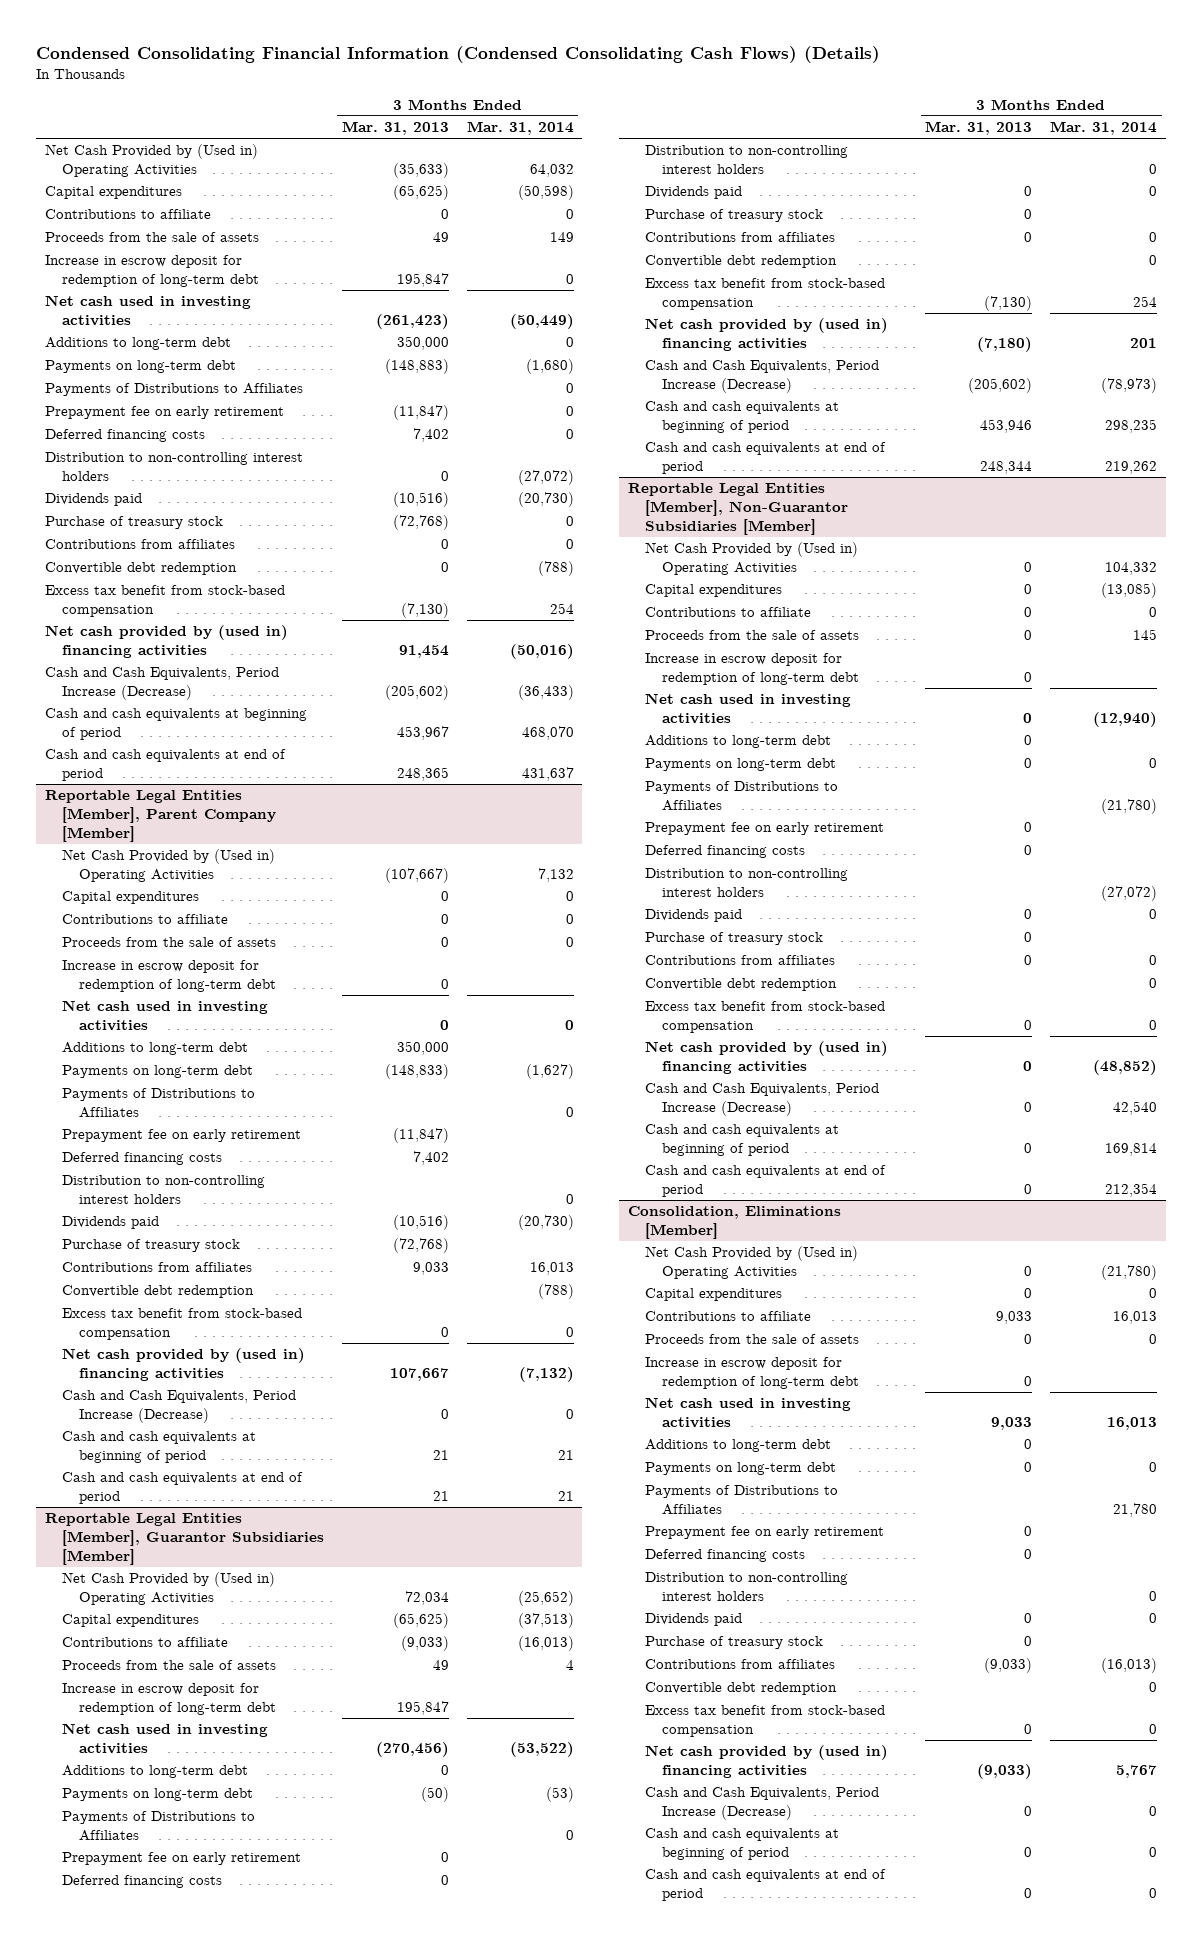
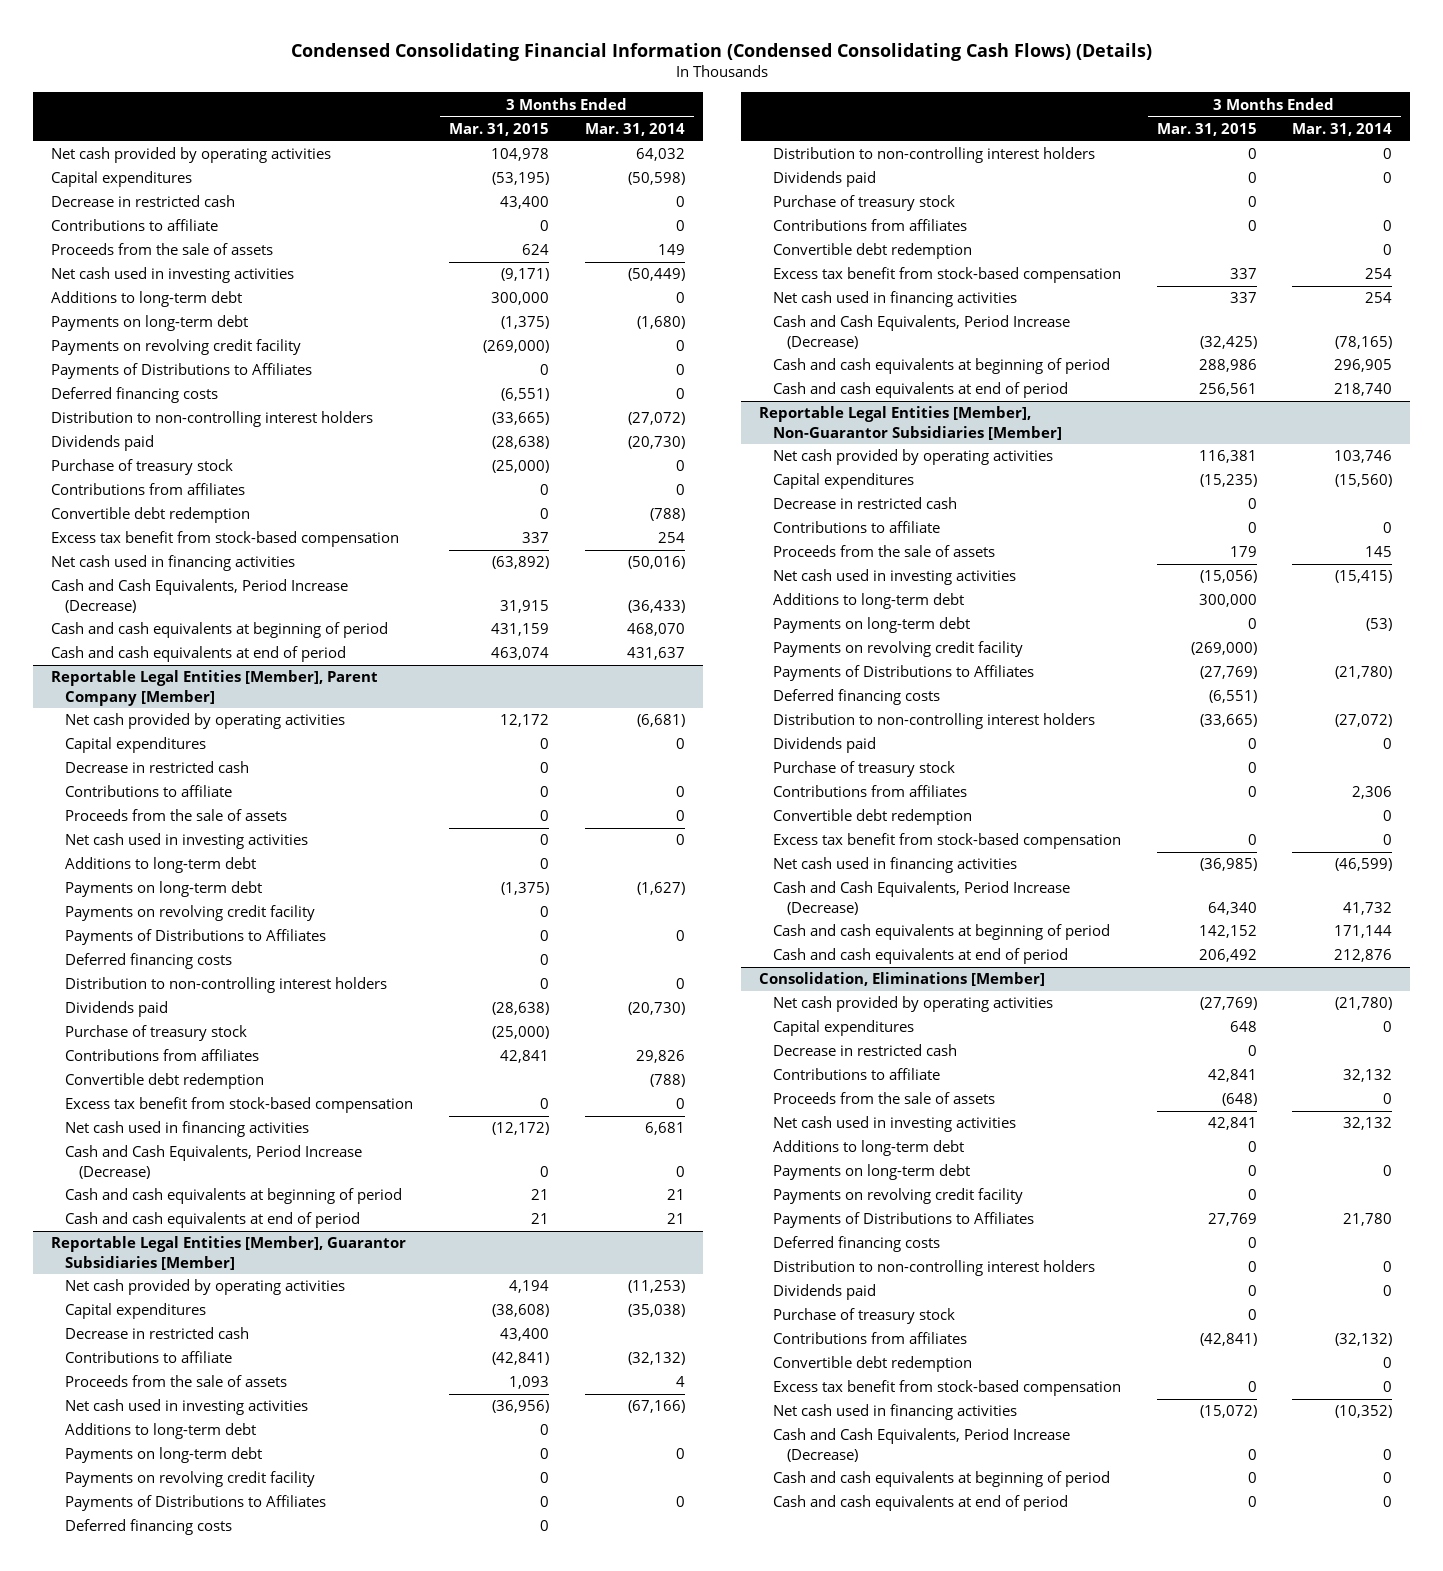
[341,121,449,136] Mar. 31, 2013 -> none
none -> [448,122,549,136] Mar. 31, 2015
[44,144,258,177] Net Cash Provided by (Used in) Operating Activities -> [50,147,331,164] Net cash provided by operating activities
none -> [50,195,235,208] Decrease in restricted cash
[44,255,259,287] Increase in escrow deposit for redemption of long-term debt -> none
none -> [50,339,301,356] Payments on revolving credit facility
[44,406,284,420] Prepayment fee on early retirement -> none
[44,625,288,658] Net cash provided by (used in) financing activities -> [50,555,295,572] Net cash used in financing activities
[61,849,275,882] Net Cash Provided by (Used in) Operating Activities -> [65,713,346,730] Net cash provided by operating activities
[537,867,574,882] 7,132 -> [636,714,685,728] (6,681)
none -> [65,761,250,774] Decrease in restricted cash
[61,960,276,992] Increase in escrow deposit for redemption of long-term debt -> none
none -> [65,905,316,922] Payments on revolving credit facility
[61,1129,301,1143] Prepayment fee on early retirement -> none
[529,1262,574,1276] 16,013 -> [635,1050,685,1064] 29,826
[61,1348,305,1381] Net cash provided by (used in) financing activities -> [65,1121,310,1138] Net cash used in financing activities
[518,1366,574,1382] (7,132) -> [644,1122,685,1136] 6,681
[61,1572,275,1605] Net Cash Provided by (Used in) Operating Activities -> [65,1279,346,1296] Net cash provided by operating activities
[517,1590,574,1606] (25,652) -> [627,1280,685,1294] (11,253)
[517,1613,574,1629] (37,513) -> [627,1304,685,1318] (35,038)
none -> [65,1327,250,1340] Decrease in restricted cash
[517,1636,574,1652] (16,013) -> [627,1352,685,1366] (32,132)
[61,1683,276,1715] Increase in escrow deposit for redemption of long-term debt -> none
[509,1741,574,1757] (53,522) -> [627,1400,685,1414] (67,166)
[545,1787,574,1803] (53) -> [675,1448,685,1460] 0
none -> [65,1471,316,1488] Payments on revolving credit facility
[61,1852,301,1866] Prepayment fee on early retirement -> none
[645,318,889,351] Net cash provided by (used in) financing activities -> [772,291,1017,308] Net cash used in financing activities
[1130,337,1158,348] 201 -> [1365,292,1393,304] 254
[1101,377,1158,393] (78,973) -> [1335,335,1393,349] (78,165)
[1105,418,1158,433] 298,235 -> [1334,359,1393,373] 296,905
[1105,460,1158,474] 219,262 -> [1334,383,1393,397] 218,740
[645,542,859,575] Net Cash Provided by (Used in) Operating Activities -> [772,449,1053,466] Net cash provided by operating activities
[1105,561,1158,575] 104,332 -> [1334,450,1393,464] 103,746
[1101,583,1158,599] (13,085) -> [1335,474,1393,488] (15,560)
none -> [772,497,957,510] Decrease in restricted cash
[645,653,860,685] Increase in escrow deposit for redemption of long-term debt -> none
[1093,711,1158,727] (12,940) -> [1335,570,1393,584] (15,415)
[1149,758,1158,769] 0 -> [1366,618,1393,632] (53)
none -> [772,641,1023,658] Payments on revolving credit facility
[645,822,885,836] Prepayment fee on early retirement -> none
[1149,955,1158,966] 0 -> [1352,786,1393,800] 2,306
[645,1041,889,1074] Net cash provided by (used in) financing activities -> [772,857,1017,874] Net cash used in financing activities
[1093,1059,1158,1075] (48,852) -> [1335,858,1393,872] (46,599)
[1113,1100,1158,1115] 42,540 -> [1343,901,1393,915] 41,732
[1105,1142,1158,1156] 169,814 -> [1334,925,1393,939] 171,144
[1105,1182,1158,1197] 212,354 -> [1334,949,1393,963] 212,876
[645,1246,859,1279] Net Cash Provided by (Used in) Operating Activities -> [772,996,1053,1013] Net cash provided by operating activities
none -> [772,1044,957,1057] Decrease in restricted cash
[1113,1311,1158,1325] 16,013 -> [1343,1069,1393,1083] 32,132
[645,1357,860,1389] Increase in escrow deposit for redemption of long-term debt -> none
[1107,1416,1158,1430] 16,013 -> [1343,1117,1393,1131] 32,132
none -> [772,1188,1023,1205] Payments on revolving credit facility
[645,1526,885,1540] Prepayment fee on early retirement -> none
[1101,1658,1158,1674] (16,013) -> [1335,1333,1393,1347] (32,132)
[645,1745,889,1778] Net cash provided by (used in) financing activities -> [772,1404,1017,1421] Net cash used in financing activities
[1116,1764,1158,1778] 5,767 -> [1335,1405,1393,1419] (10,352)

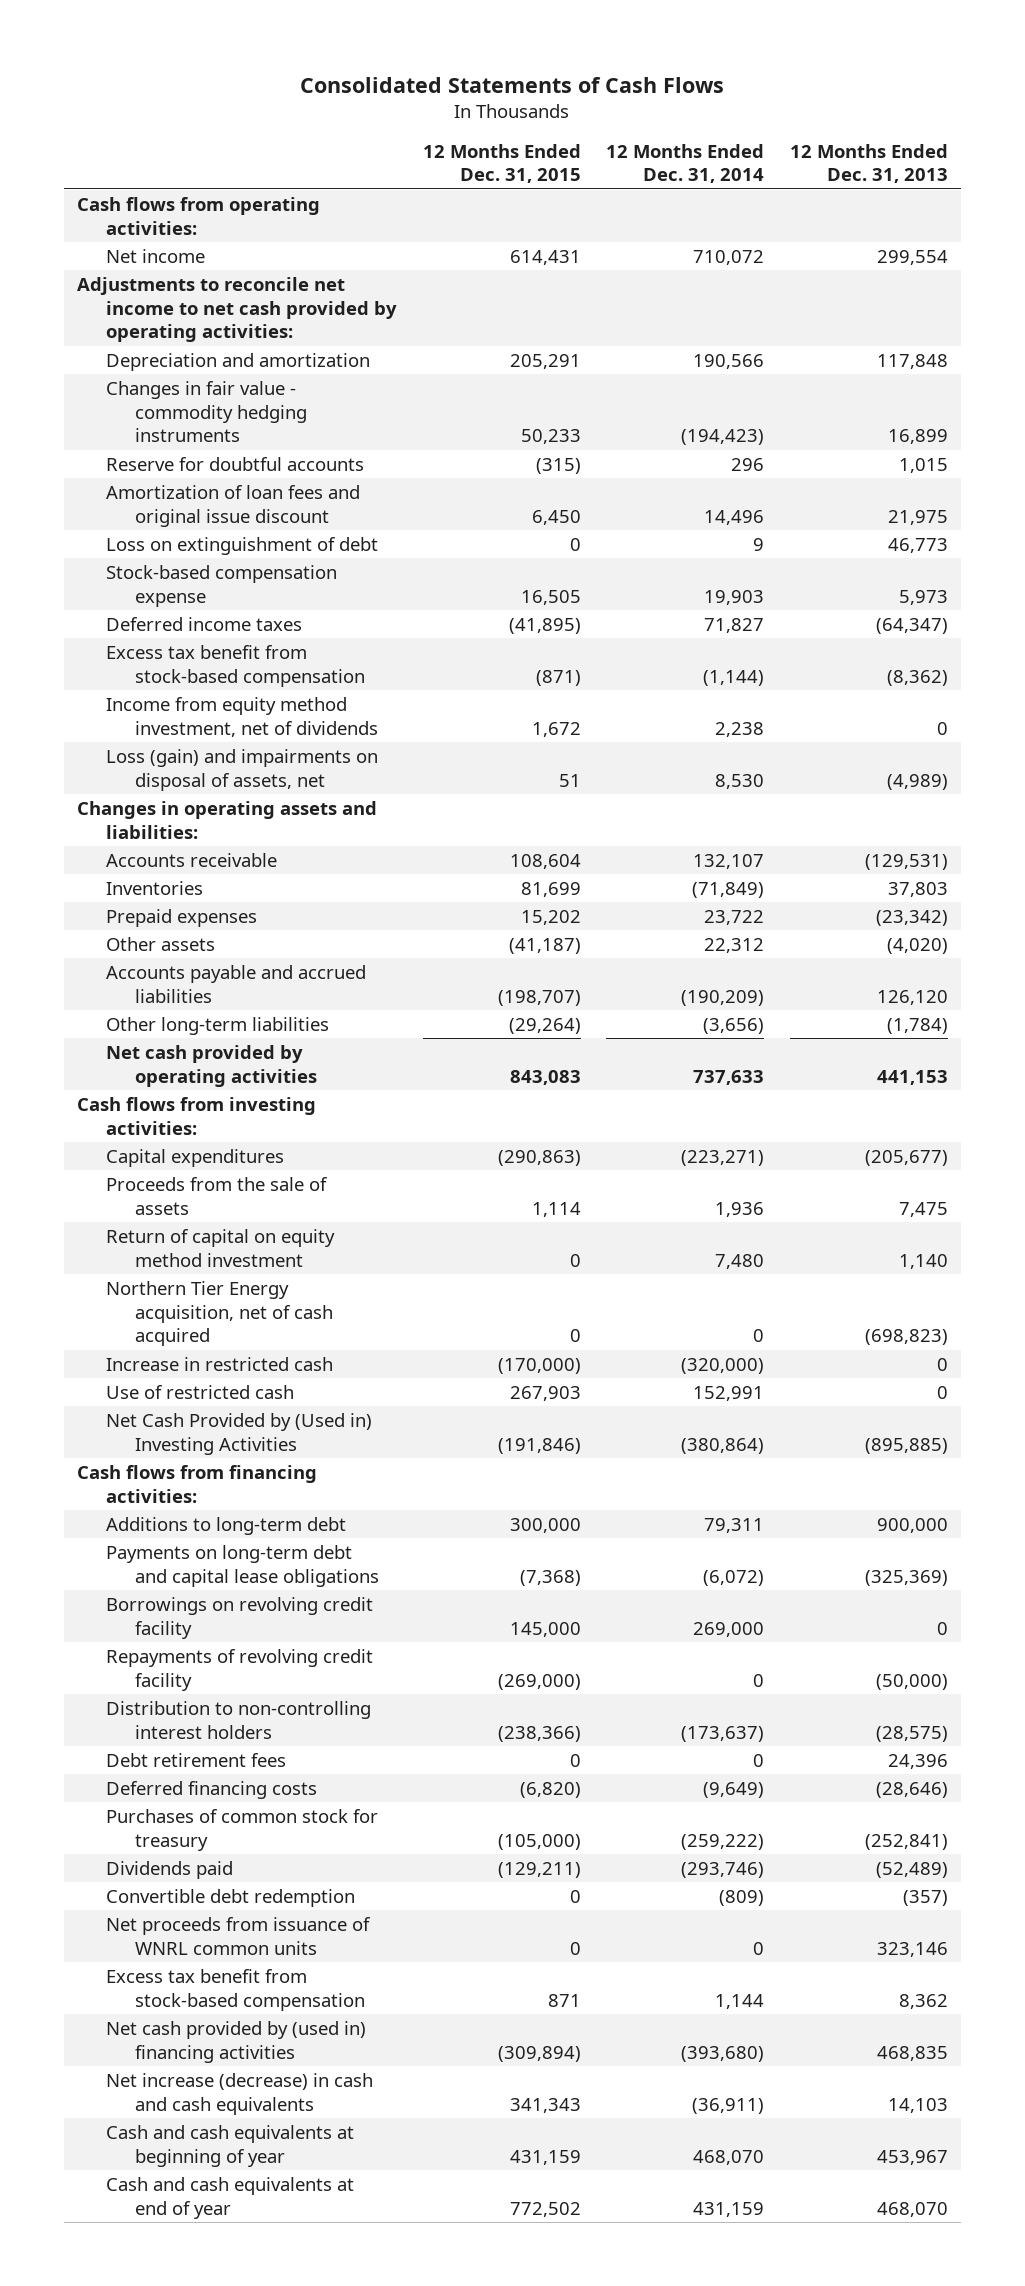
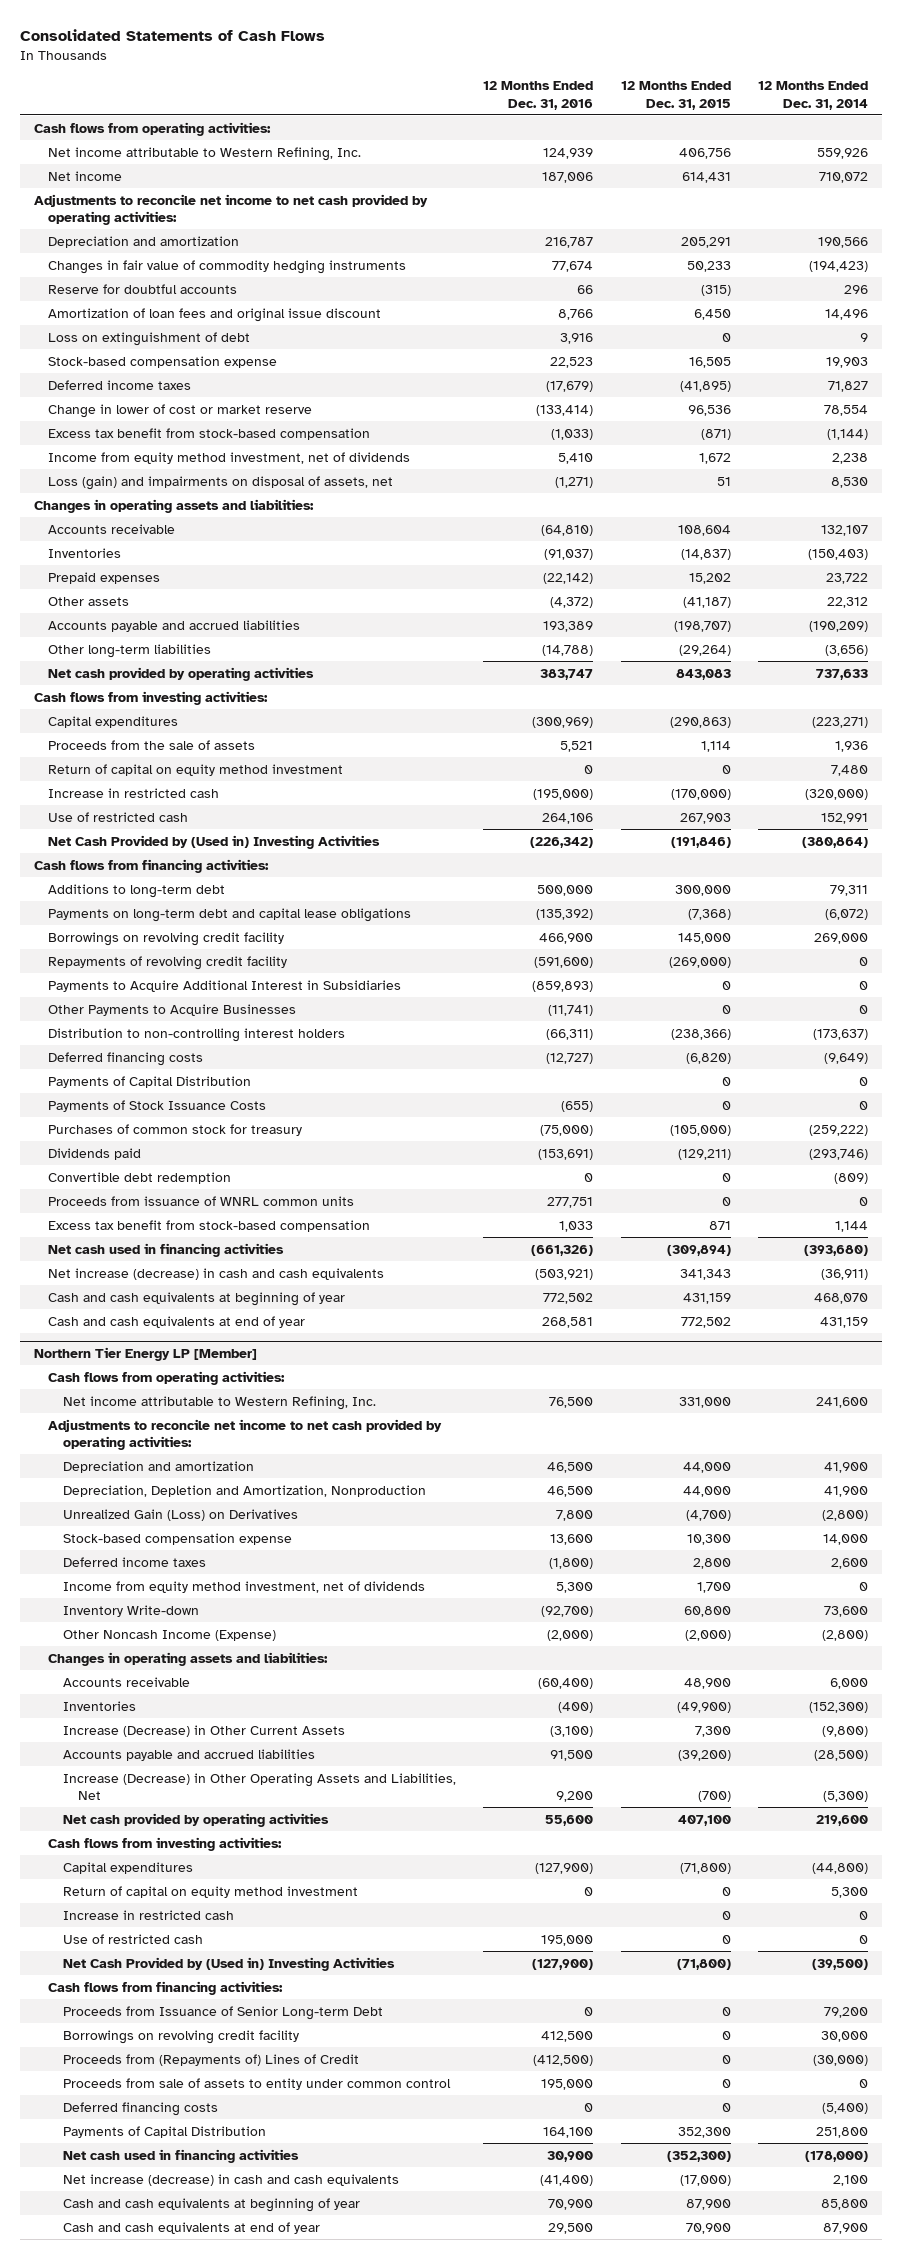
[790,143,949,184] 12 Months Ended Dec. 31, 2013 -> none
none -> [483,81,594,110] 12 Months Ended Dec. 31, 2016
none -> [48,146,362,161] Net income attributable to Western Refining, Inc.
[105,380,308,443] Changes in fair value - commodity hedging instruments -> [48,259,407,274] Changes in fair value of commodity hedging instruments
none -> [48,403,313,418] Change in lower of cost or market reserve
[520,881,581,897] 81,699 -> [680,548,731,560] (14,837)
[692,881,765,898] (71,849) -> [808,548,869,560] (150,403)
[105,1280,334,1347] Northern Tier Energy acquisition, net of cash acquired -> none
none -> [48,979,402,992] Payments to Acquire Additional Interest in Subsidiaries
none -> [48,1003,297,1016] Other Payments to Acquire Businesses
[105,1752,286,1767] Debt retirement fees -> none
none -> [48,1075,252,1088] Payments of Capital Distribution
none -> [48,1099,267,1112] Payments of Stock Issuance Costs
[105,1916,371,1955] Net proceeds from issuance of WNRL common units -> [48,1195,355,1206] Proceeds from issuance of WNRL common units
[105,2020,366,2063] Net cash provided by (used in) financing activities -> [48,1242,285,1257] Net cash used in financing activities
none -> [33,1347,257,1362] Northern Tier Energy LP [Member]
none -> [48,1370,286,1385] Cash flows from operating activities:
none -> [63,1395,377,1410] Net income attributable to Western Refining, Inc.
none -> [48,1418,443,1450] Adjustments to reconcile net income to net cash provided by operating activities:
none -> [63,1460,255,1473] Depreciation and amortization
none -> [63,1484,427,1497] Depreciation, Depletion and Amortization, Nonproduction
none -> [63,1508,299,1521] Unrealized Gain (Loss) on Derivatives
none -> [63,1532,293,1545] Stock-based compensation expense
none -> [63,1556,207,1567] Deferred income taxes
none -> [63,1580,426,1593] Income from equity method investment, net of dividends
none -> [63,1604,200,1617] Inventory Write-down
none -> [63,1629,277,1641] Other Noncash Income (Expense)
none -> [48,1651,329,1666] Changes in operating assets and liabilities:
none -> [63,1676,191,1687] Accounts receivable
none -> [63,1700,137,1711] Inventories
none -> [63,1724,346,1737] Increase (Decrease) in Other Current Assets
none -> [63,1748,316,1761] Accounts payable and accrued liabilities
none -> [63,1772,457,1800] Increase (Decrease) in Other Operating Assets and Liabilities, Net
none -> [63,1812,330,1827] Net cash provided by operating activities
none -> [48,1836,283,1851] Cash flows from investing activities:
none -> [63,1861,194,1874] Capital expenditures
none -> [63,1885,359,1898] Return of capital on equity method investment
none -> [63,1909,235,1920] Increase in restricted cash
none -> [63,1933,204,1944] Use of restricted cash
none -> [63,1956,396,1971] Net Cash Provided by (Used in) Investing Activities
none -> [48,1980,284,1995] Cash flows from financing activities:
none -> [63,2005,384,2020] Proceeds from Issuance of Senior Long-term Debt
none -> [63,2029,300,2044] Borrowings on revolving credit facility
none -> [63,2053,360,2066] Proceeds from (Repayments of) Lines of Credit
none -> [63,2077,452,2090] Proceeds from sale of assets to entity under common control
none -> [63,2101,219,2116] Deferred financing costs
none -> [63,2125,267,2138] Payments of Capital Distribution
none -> [63,2148,300,2163] Net cash used in financing activities
none -> [63,2173,400,2186] Net increase (decrease) in cash and cash equivalents
none -> [63,2197,361,2212] Cash and cash equivalents at beginning of year
none -> [63,2221,321,2234] Cash and cash equivalents at end of year

